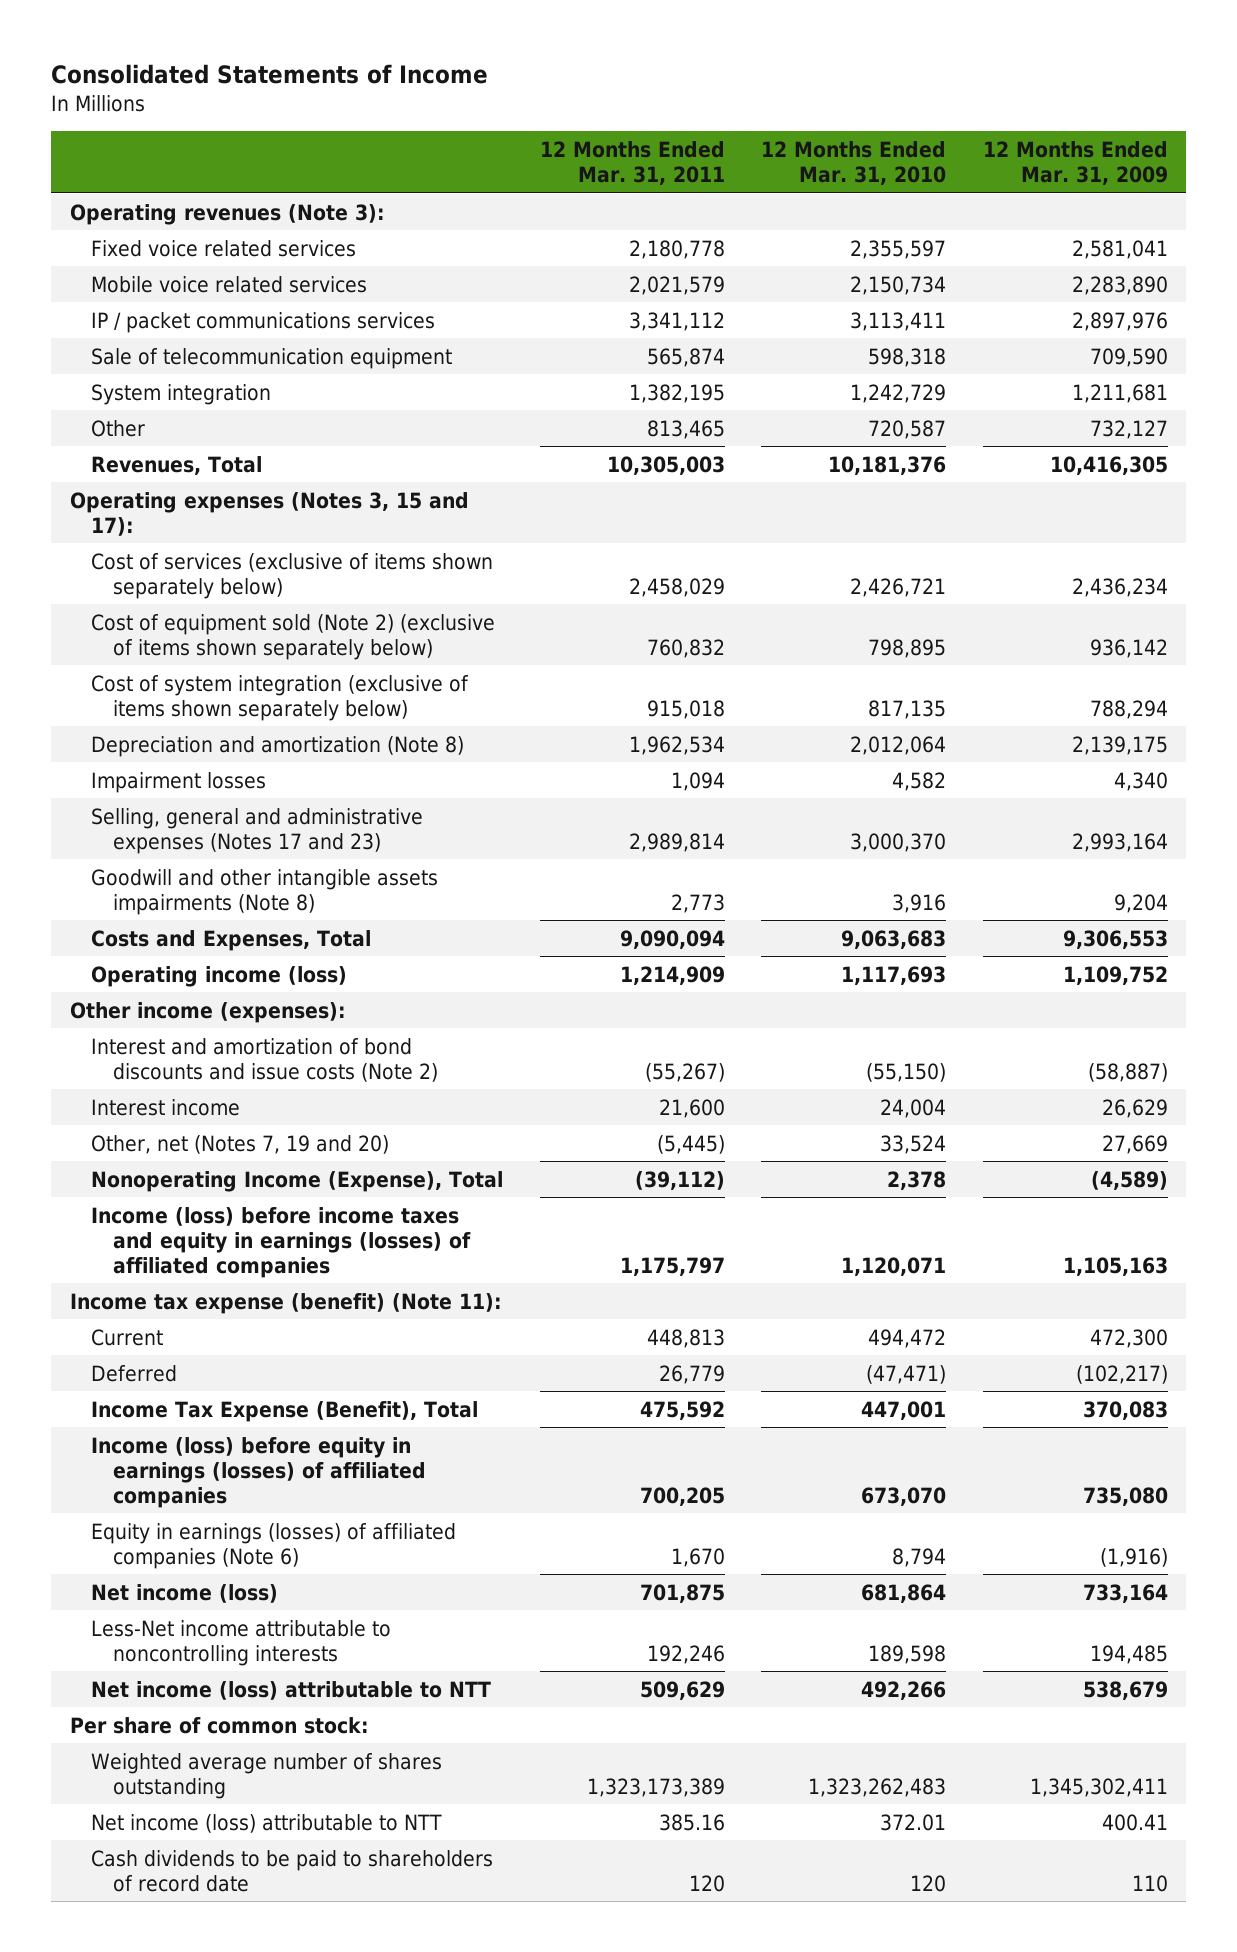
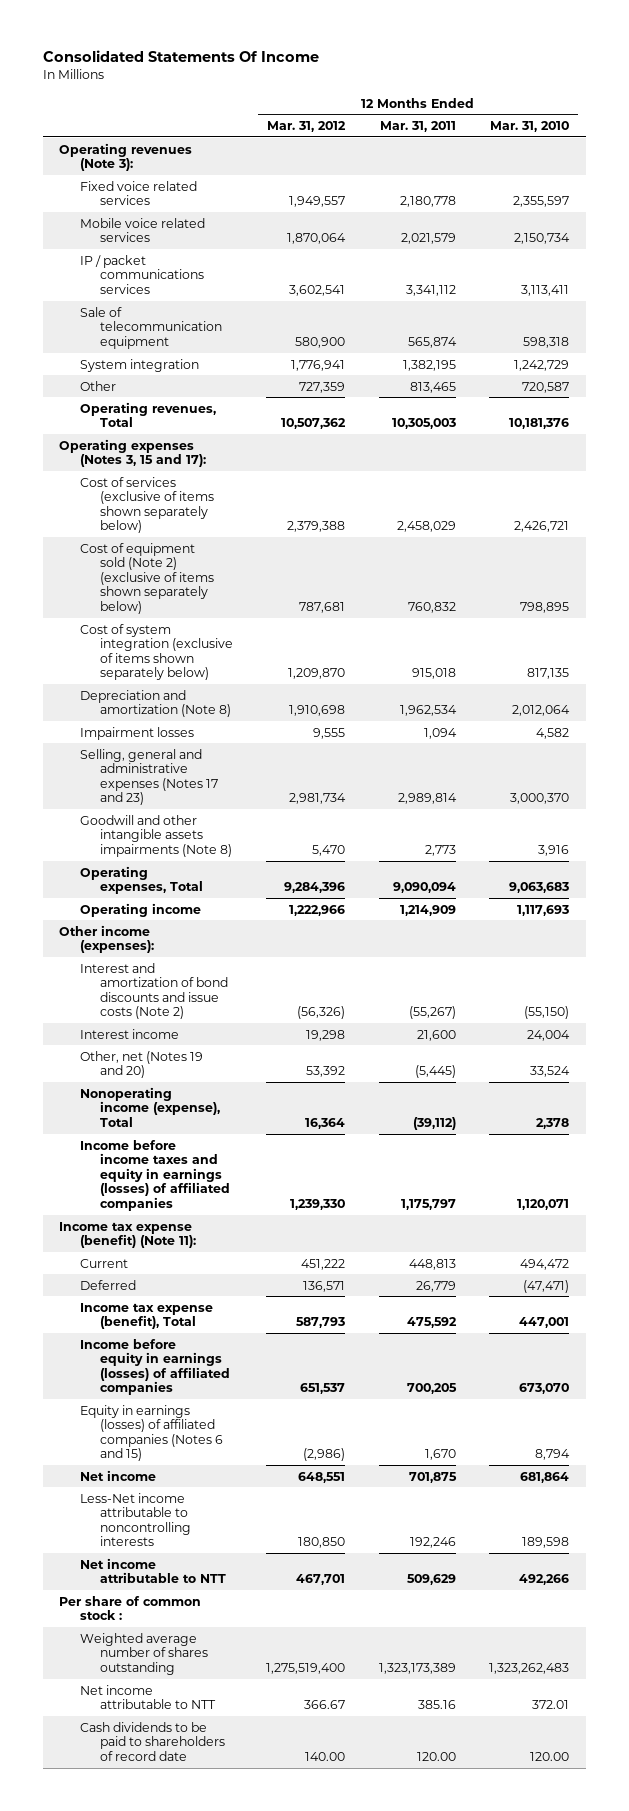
[51,64,489,85] Consolidated Statements of Income -> [42,50,319,63] Consolidated Statements Of Income
[982,140,1168,185] 12 Months Ended Mar. 31, 2009 -> none
none -> [267,121,347,133] Mar. 31, 2012
[91,455,263,475] Revenues, Total -> [79,401,216,428] Operating revenues, Total
[91,929,372,951] Costs and Expenses, Total -> [79,865,203,895] Operating expenses, Total
[91,965,348,987] Operating income (loss) -> [79,902,201,917] Operating income
[91,1134,390,1154] Other, net (Notes 7, 19 and 20) -> [79,1050,203,1079] Other, net (Notes 19 and 20)
[91,1170,504,1192] Nonoperating Income (Expense), Total -> [79,1086,220,1127] Nonoperating income (expense), Total
[91,1206,472,1278] Income (loss) before income taxes and equity in earnings (losses) of affiliated companies -> [79,1139,230,1211] Income before income taxes and equity in earnings (losses) of affiliated companies
[91,1400,479,1422] Income Tax Expense (Benefit), Total -> [79,1302,213,1330] Income tax expense (benefit), Total
[91,1436,427,1508] Income (loss) before equity in earnings (losses) of affiliated companies -> [79,1338,230,1396] Income before equity in earnings (losses) of affiliated companies
[91,1522,457,1569] Equity in earnings (losses) of affiliated companies (Note 6) -> [79,1404,223,1462] Equity in earnings (losses) of affiliated companies (Notes 6 and 15)
[91,1583,279,1603] Net income (loss) -> [79,1469,156,1481] Net income
[91,1680,492,1700] Net income (loss) attributable to NTT -> [79,1557,226,1584] Net income attributable to NTT
[69,1716,369,1734] Per share of common stock: -> [59,1595,202,1621] Per share of common stock :
[91,1813,443,1833] Net income (loss) attributable to NTT -> [79,1684,216,1710] Net income attributable to NTT
[688,1874,725,1892] 120 -> [416,1751,456,1761] 120.00
[910,1874,947,1892] 120 -> [530,1751,570,1761] 120.00

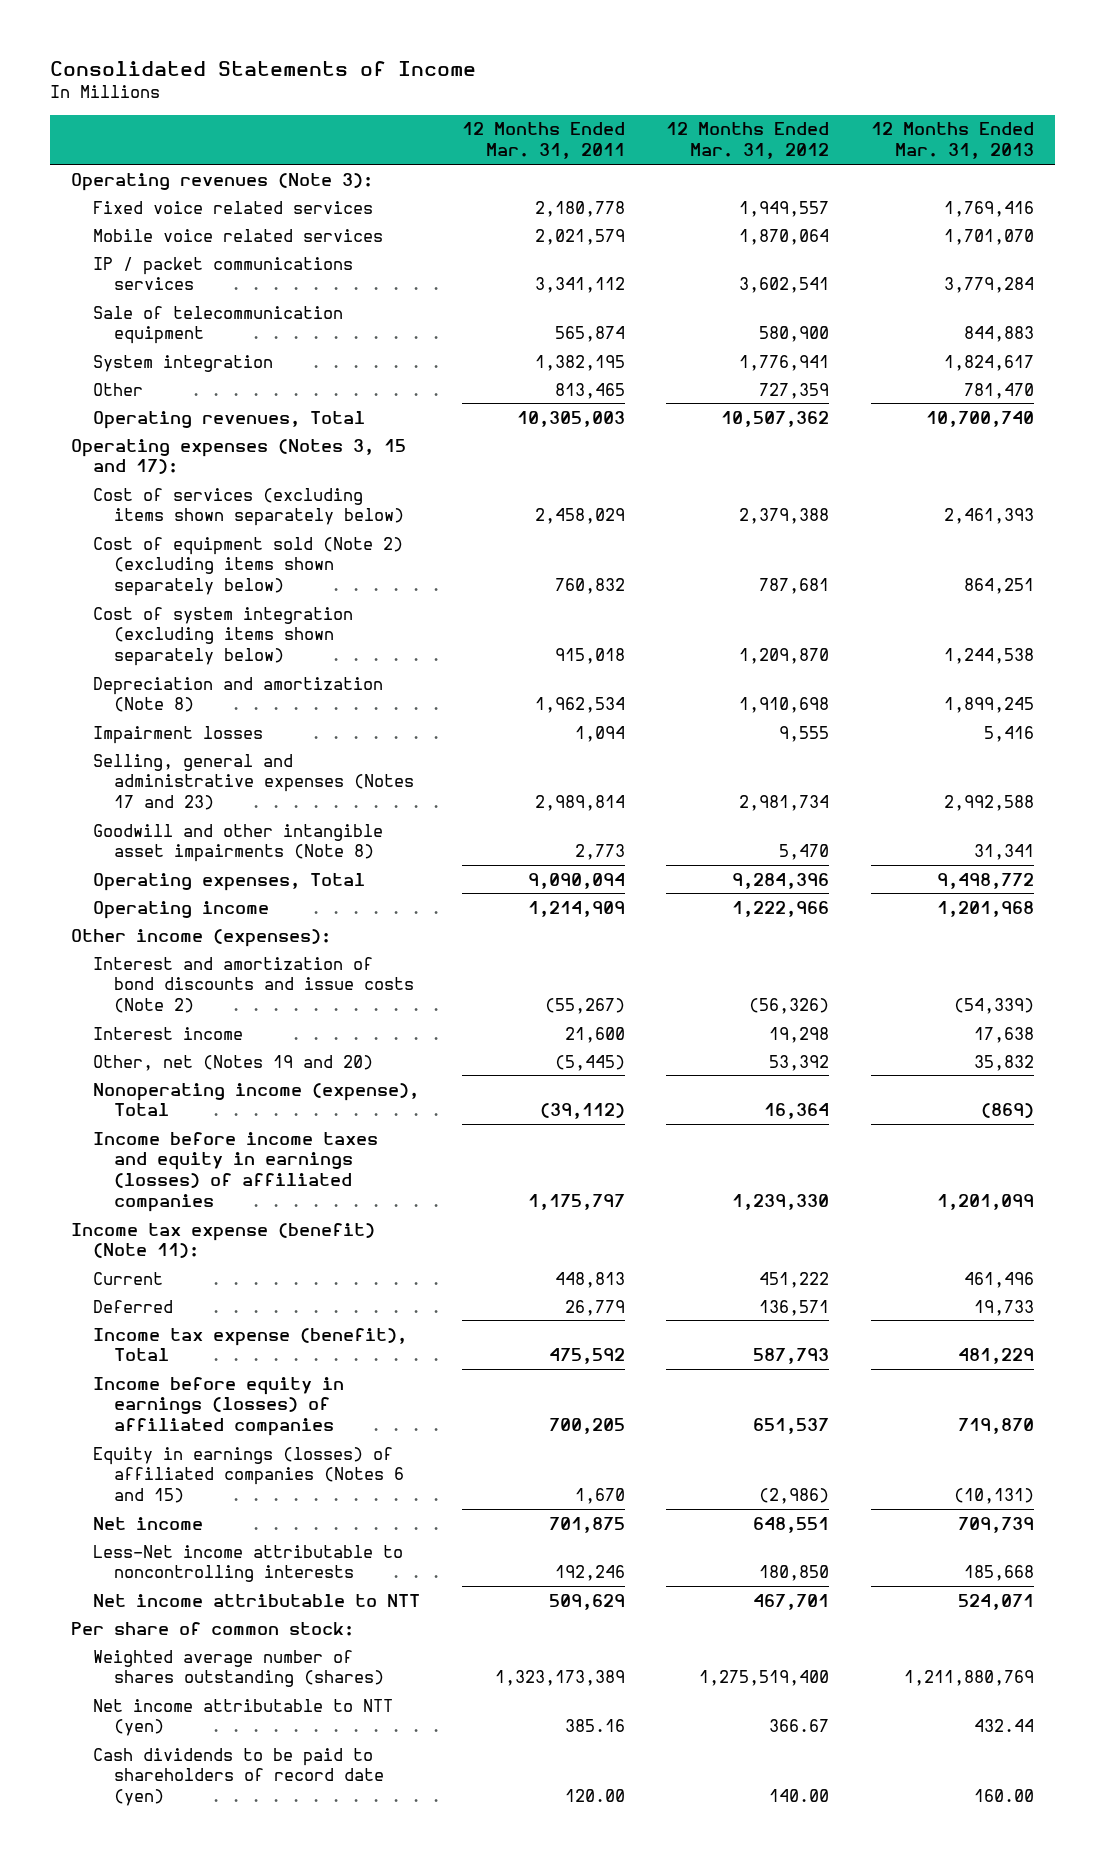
[42,50,319,63] Consolidated Statements Of Income -> [50,61,477,77] Consolidated Statements of Income
[490,121,570,133] Mar. 31, 2010 -> none
none -> [871,122,1035,160] 12 Months Ended Mar. 31, 2013
[79,476,214,534] Cost of services (exclusive of items shown separately below) -> [92,487,405,527] Cost of services (excluding items shown separately below)
[79,542,214,614] Cost of equipment sold (Note 2) (exclusive of items shown separately below) -> [92,536,403,597] Cost of equipment sold (Note 2) (excluding items shown separately below)
[79,623,233,681] Cost of system integration (exclusive of items shown separately below) -> [92,606,353,667] Cost of system integration (excluding items shown separately below)
[79,814,232,857] Goodwill and other intangible assets impairments (Note 8) -> [92,823,383,863] Goodwill and other intangible asset impairments (Note 8)
[59,1595,202,1621] Per share of common stock : -> [71,1621,355,1636] Per share of common stock:
[79,1632,208,1675] Weighted average number of shares outstanding -> [92,1649,385,1688] Weighted average number of shares outstanding (shares)
[79,1684,216,1710] Net income attributable to NTT -> [92,1698,393,1737] Net income attributable to NTT (yen)
[79,1721,225,1761] Cash dividends to be paid to shareholders of record date -> [92,1747,385,1807] Cash dividends to be paid to shareholders of record date (yen)

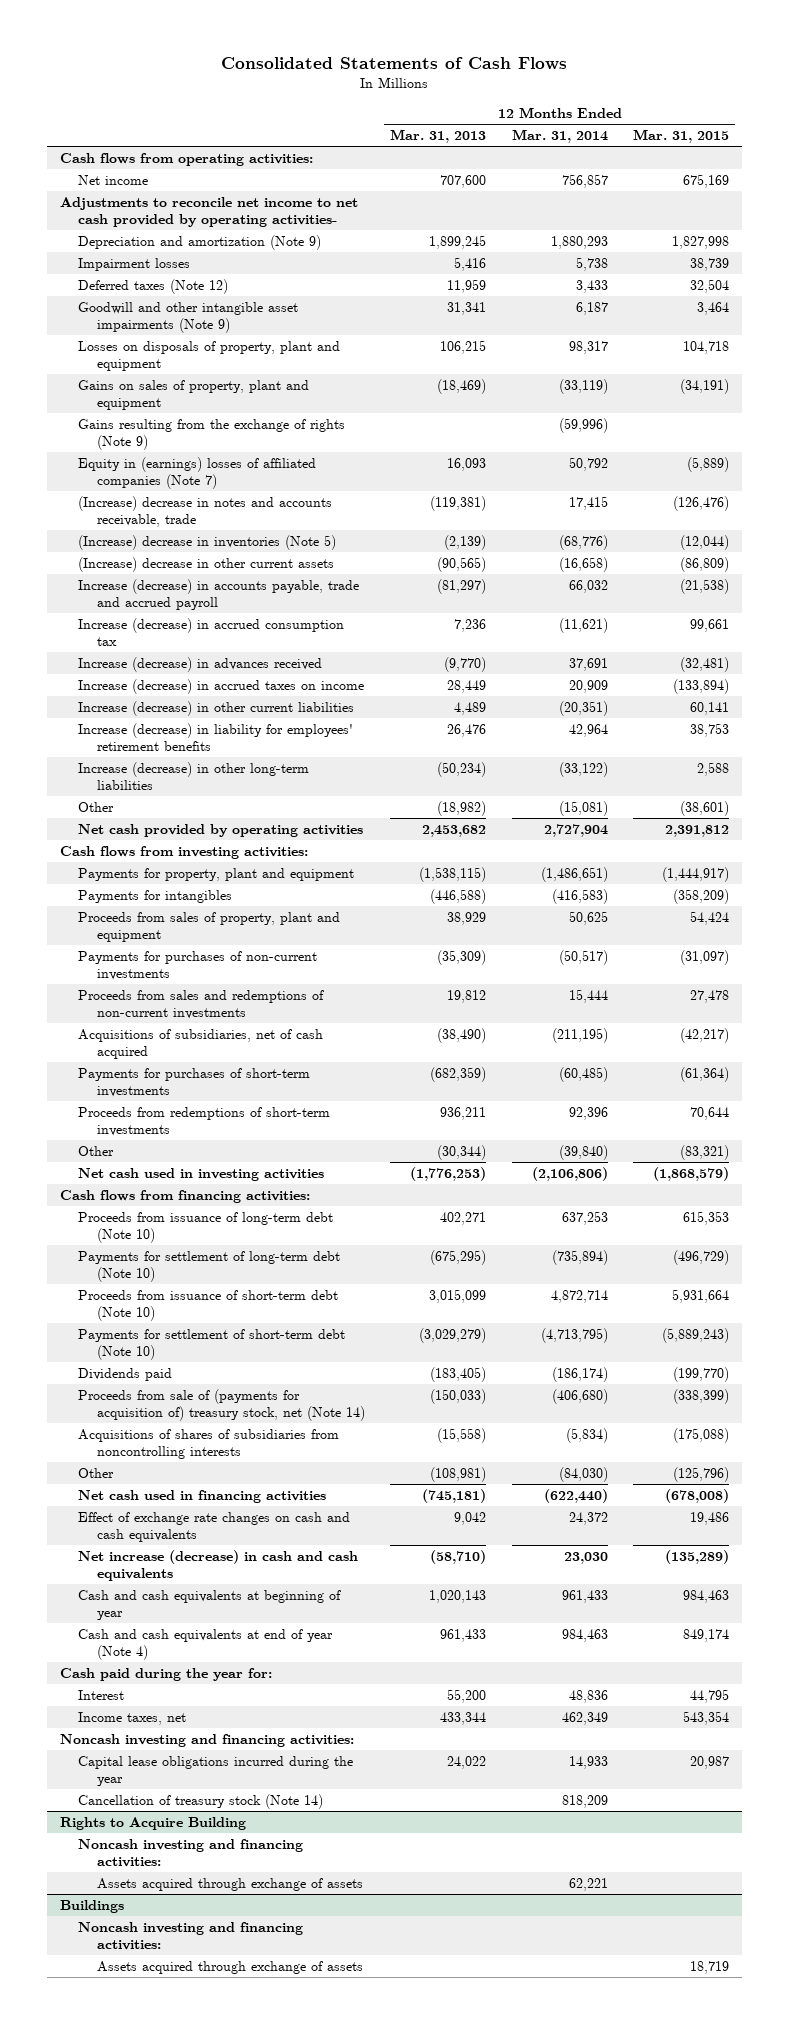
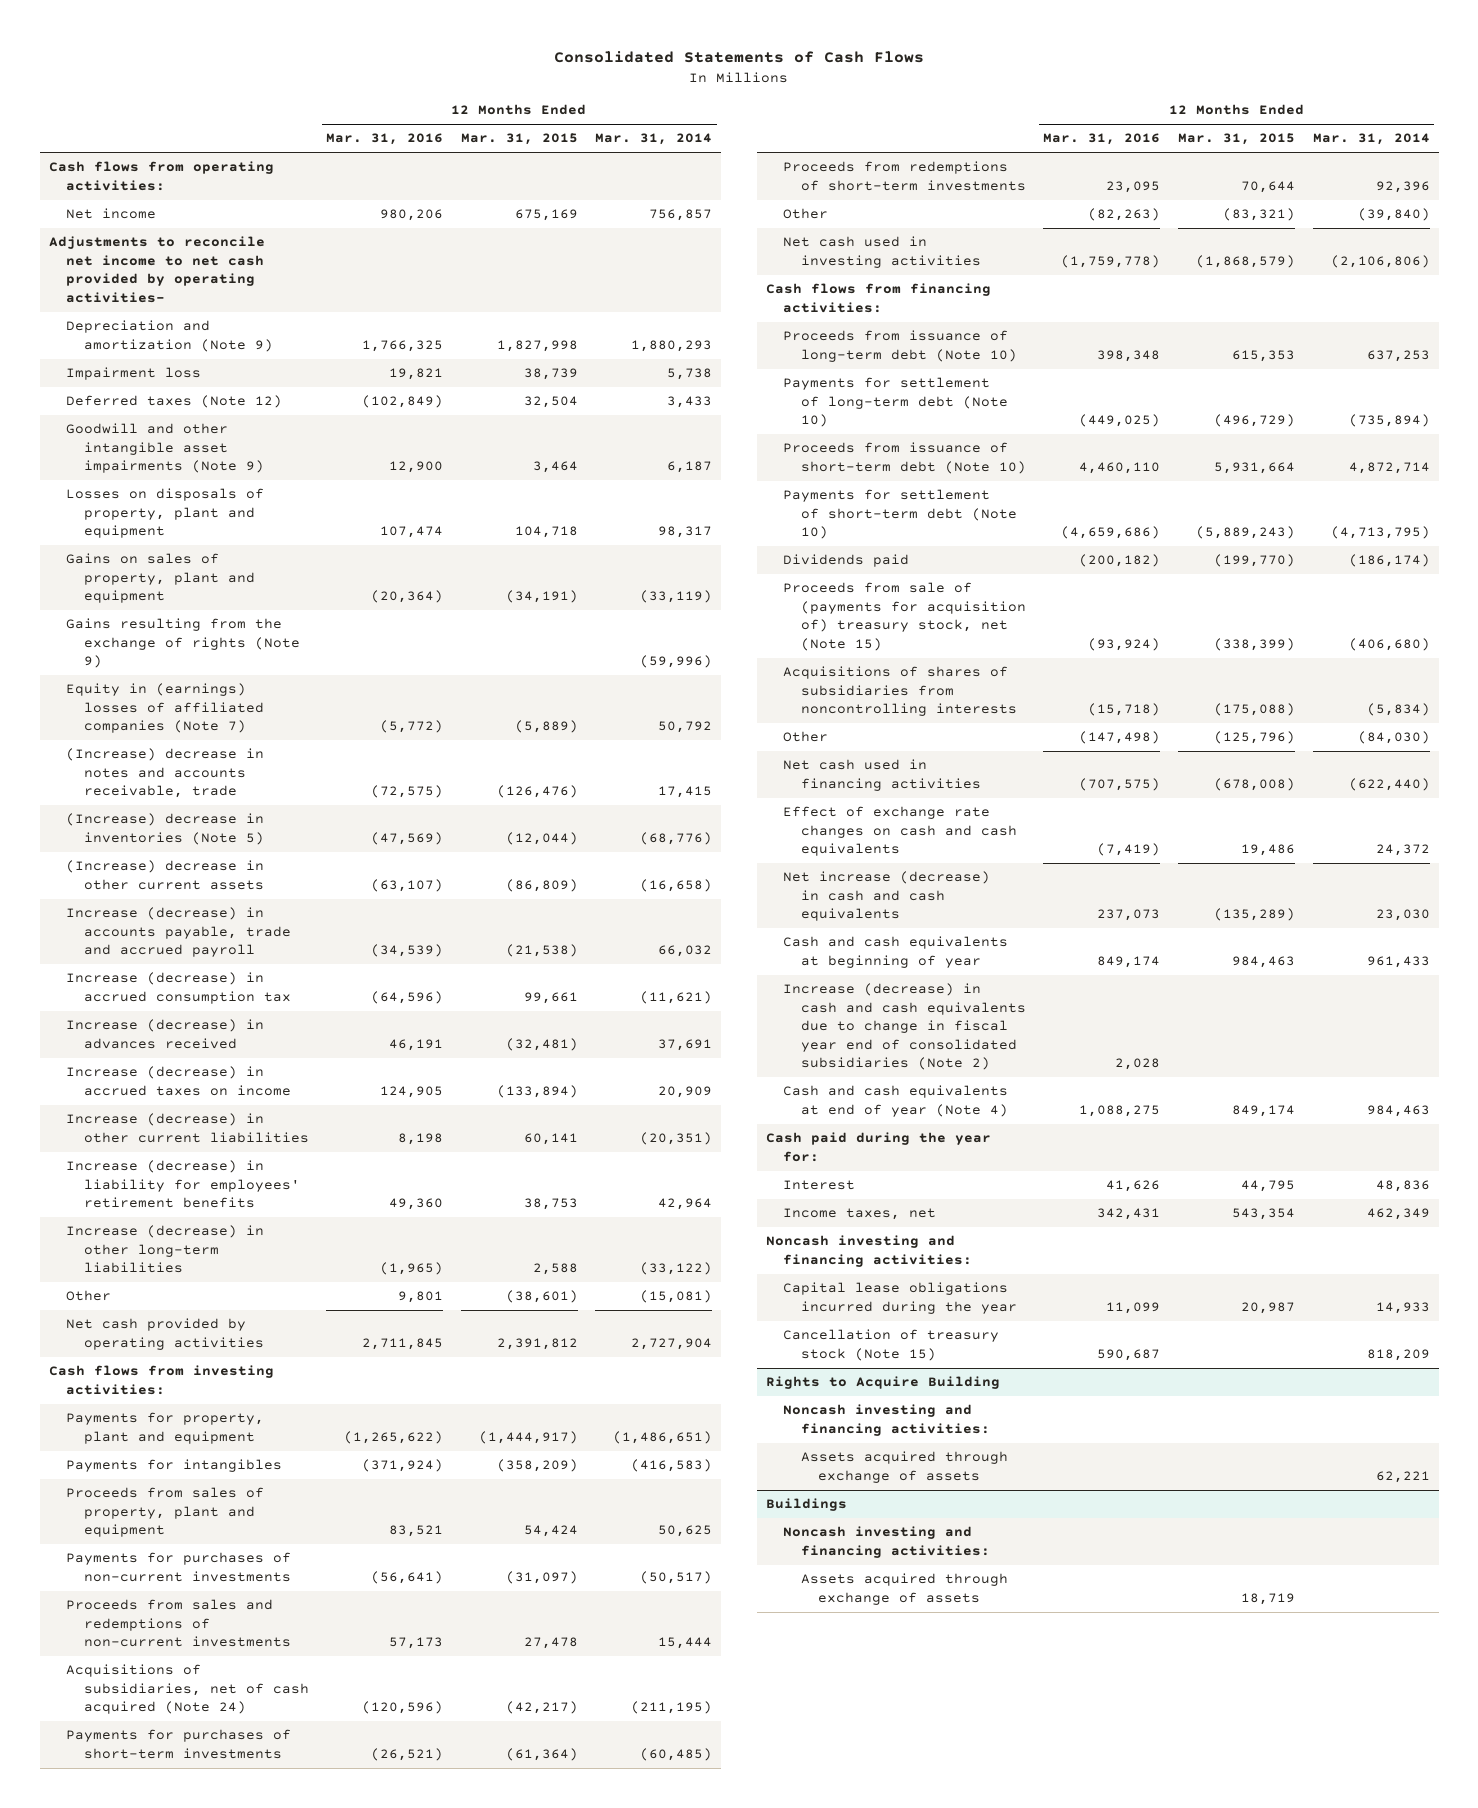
[390,129,487,144] Mar. 31, 2013 -> none
none -> [326,133,444,146] Mar. 31, 2016
[78,257,191,271] Impairment losses -> [66,367,202,381] Impairment loss
[78,1028,324,1060] Acquisitions of subsidiaries, net of cash acquired -> [66,1664,309,1715] Acquisitions of subsidiaries, net of cash acquired (Note 24)
[78,1388,366,1422] Proceeds from sale of (payments for acquisition of) treasury stock, net (Note 14) -> [783,582,1026,651] Proceeds from sale of (payments for acquisition of) treasury stock, net (Note 15)
none -> [783,983,1026,1071] Increase (decrease) in cash and cash equivalents due to change in fiscal year end of consolidated subsidiaries (Note 2)
[78,1793,324,1809] Cancellation of treasury stock (Note 14) -> [783,1329,1000,1361] Cancellation of treasury stock (Note 15)

